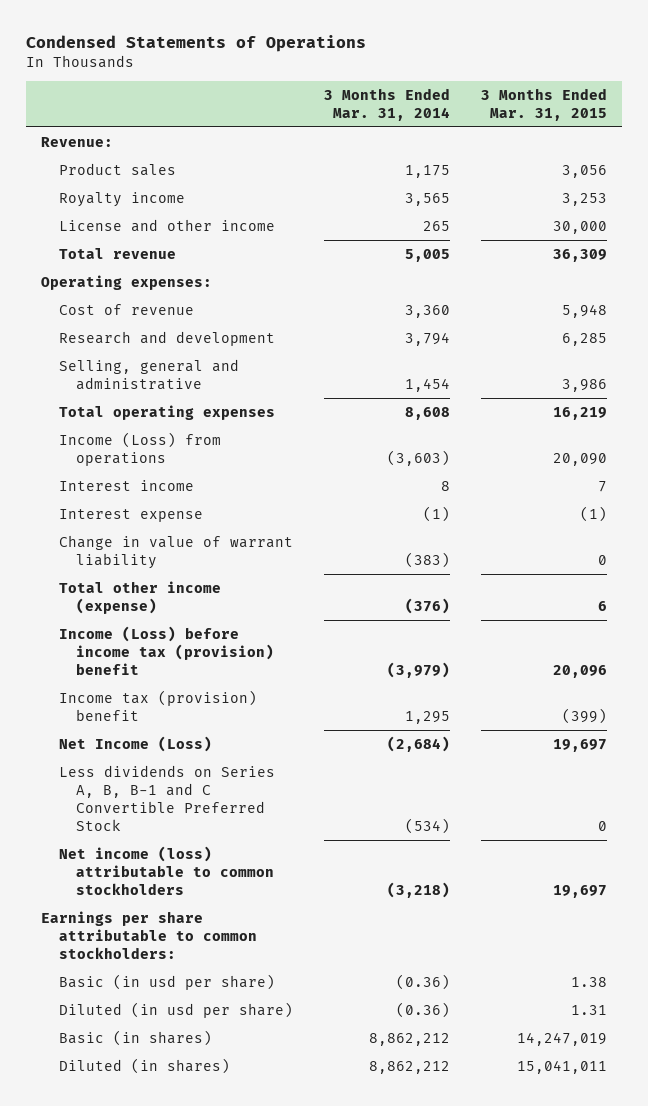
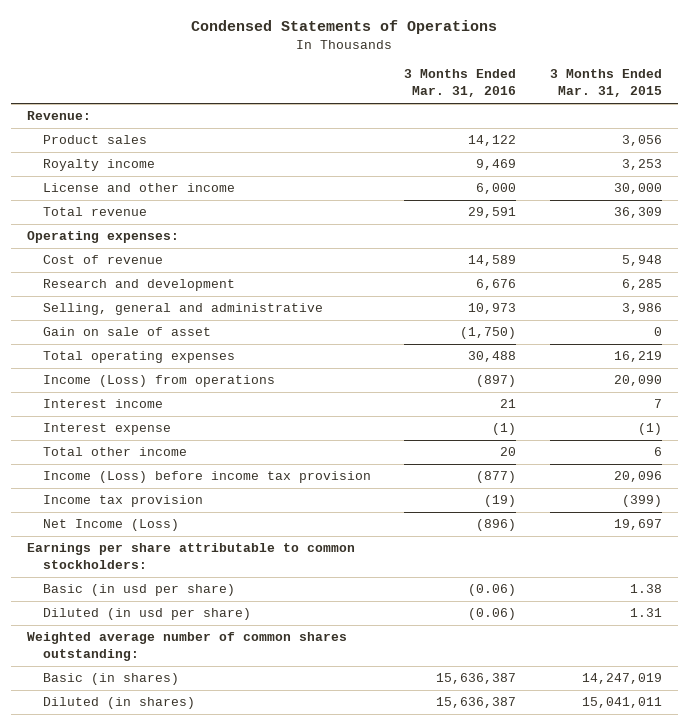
[323,87,450,121] 3 Months Ended Mar. 31, 2014 -> none
none -> [404,69,517,98] 3 Months Ended Mar. 31, 2016
none -> [43,327,212,337] Gain on sale of asset
[58,534,293,569] Change in value of warrant liability -> none
[58,580,221,614] Total other income (expense) -> [43,447,188,457] Total other income
[58,625,275,676] Income (Loss) before income tax (provision) benefit -> [43,471,372,484] Income (Loss) before income tax provision
[58,689,257,721] Income tax (provision) benefit -> [43,495,204,508] Income tax provision
[58,764,275,832] Less dividends on Series A, B, B-1 and C Convertible Preferred Stock -> none
[58,845,275,896] Net income (loss) attributable to common stockholders -> none
none -> [27,632,348,662] Weighted average number of common shares outstanding:

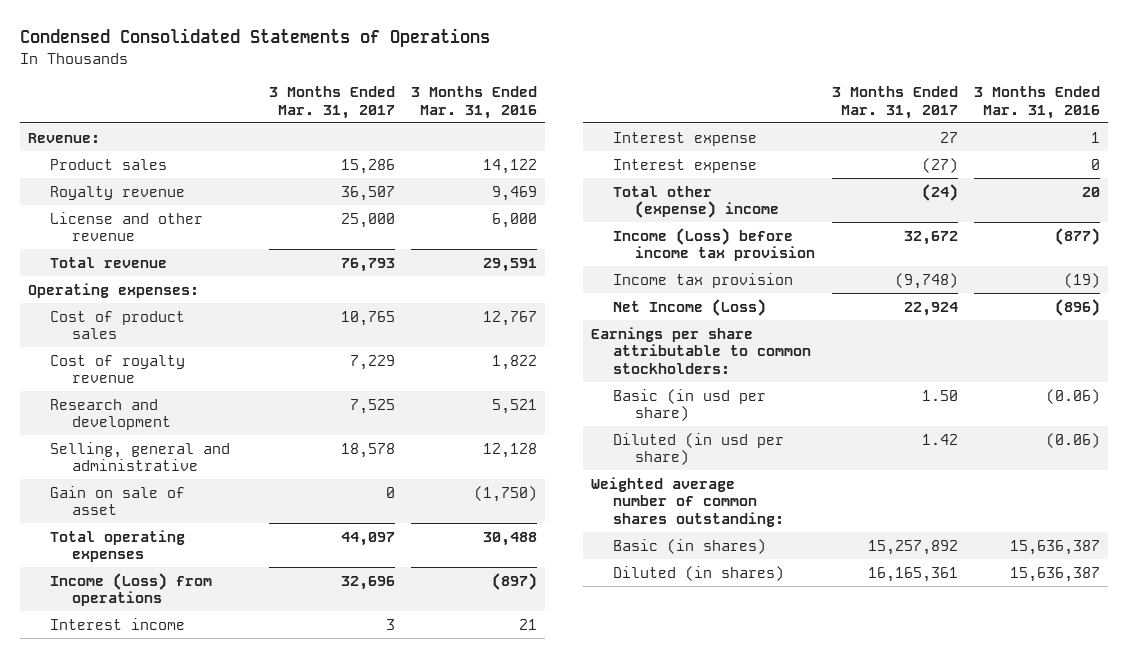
[191,20,498,35] Condensed Statements of Operations -> [20,28,491,48] Condensed Consolidated Statements of Operations
[549,69,662,98] 3 Months Ended Mar. 31, 2015 -> none
none -> [268,86,395,119] 3 Months Ended Mar. 31, 2017
[43,159,156,172] Royalty income -> [50,185,186,200] Royalty revenue
[43,183,236,193] License and other income -> [50,211,204,242] License and other revenue
none -> [50,310,186,340] Cost of product sales
[43,255,164,265] Cost of revenue -> [50,354,186,384] Cost of royalty revenue
[468,255,517,267] 14,589 -> [492,354,538,370] 1,822
[476,279,517,291] 6,676 -> [492,398,538,414] 5,521
[468,303,517,315] 10,973 -> [483,442,538,458] 12,128
[492,423,517,436] (1) -> [1090,131,1100,143] 1
none -> [613,158,758,173] Interest expense
[43,447,188,457] Total other income -> [613,185,780,219] Total other (expense) income

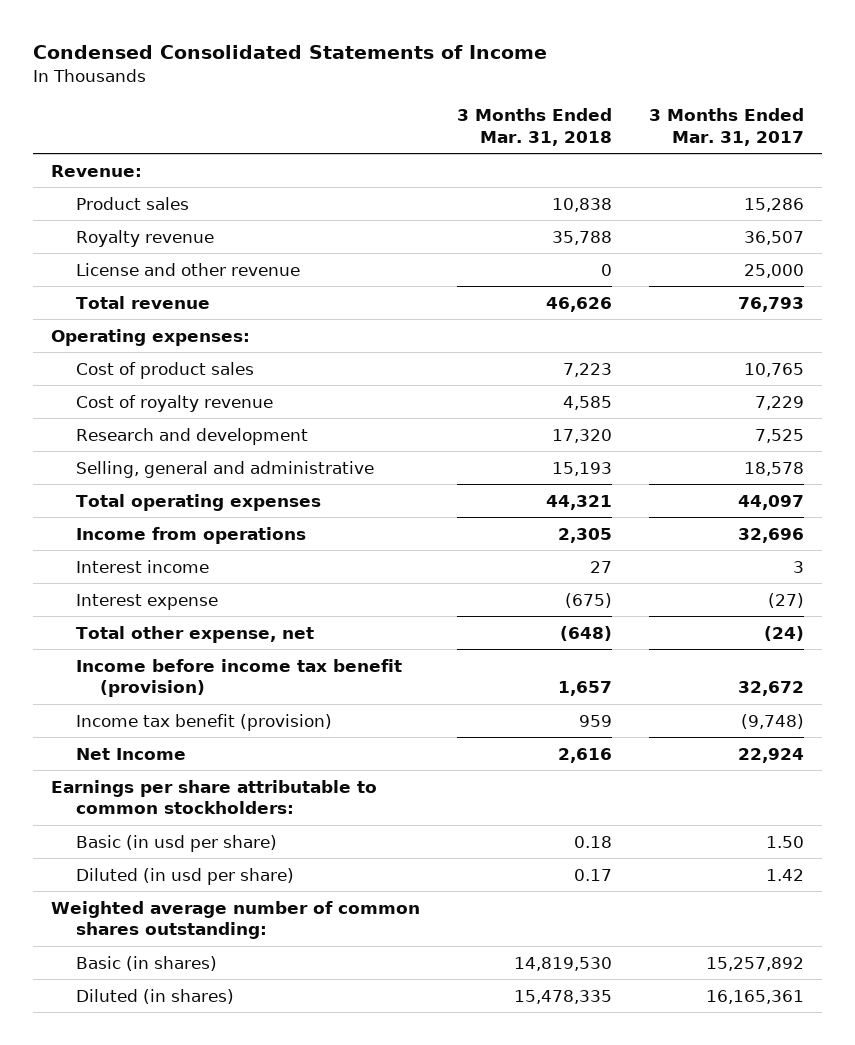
[20,28,491,48] Condensed Consolidated Statements of Operations -> [33,45,548,60] Condensed Consolidated Statements of Income
[411,86,538,119] 3 Months Ended Mar. 31, 2016 -> none
none -> [457,108,613,146] 3 Months Ended Mar. 31, 2018
[50,485,186,516] Gain on sale of asset -> none
[50,572,213,607] Income (Loss) from operations -> [75,526,306,544] Income from operations
[613,131,758,146] Interest expense -> none
[613,185,780,219] Total other (expense) income -> [75,625,314,643] Total other expense, net
[613,227,816,262] Income (Loss) before income tax provision -> [75,658,402,698] Income before income tax benefit (provision)
[613,272,794,288] Income tax provision -> [75,713,332,731] Income tax benefit (provision)
[613,298,767,316] Net Income (Loss) -> [75,747,186,760] Net Income

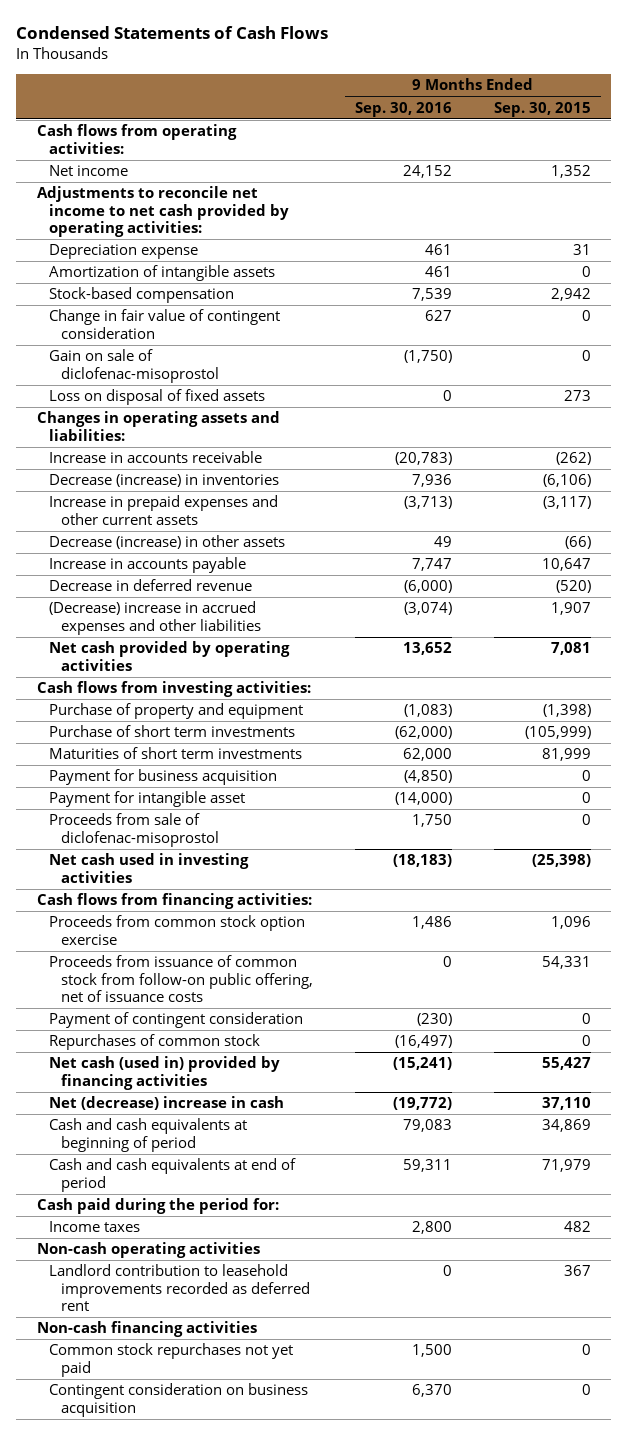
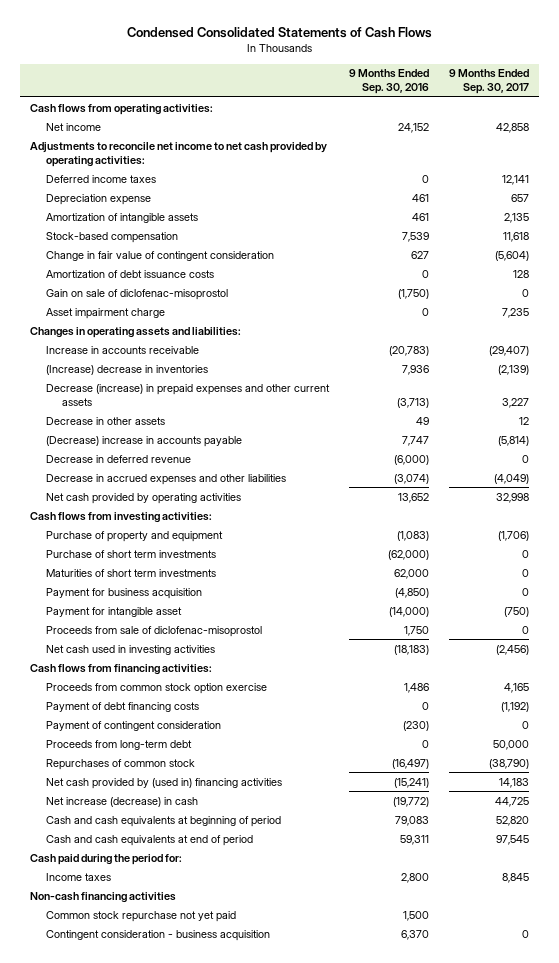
[16,26,329,40] Condensed Statements of Cash Flows -> [126,27,432,39] Condensed Consolidated Statements of Cash Flows
[493,101,591,117] Sep. 30, 2015 -> none
none -> [449,69,530,95] 9 Months Ended Sep. 30, 2017
none -> [46,174,157,183] Deferred income taxes
none -> [46,269,215,278] Amortization of debt issuance costs
[49,389,266,406] Loss on disposal of fixed assets -> none
none -> [46,307,166,319] Asset impairment charge
[49,474,280,488] Decrease (increase) in inventories -> [46,364,209,375] (Increase) decrease in inventories
[49,495,279,525] Increase in prepaid expenses and other current assets -> [46,383,331,406] Decrease (increase) in prepaid expenses and other current assets
[49,535,286,550] Decrease (increase) in other assets -> [46,416,166,425] Decrease in other assets
[49,557,247,574] Increase in accounts payable -> [46,435,243,447] (Decrease) increase in accounts payable
[49,601,262,635] (Decrease) increase in accrued expenses and other liabilities -> [46,473,287,485] Decrease in accrued expenses and other liabilities
[49,955,314,1003] Proceeds from issuance of common stock from follow-on public offering, net of issuance costs -> none
none -> [46,701,200,712] Payment of debt financing costs
none -> [46,739,193,750] Proceeds from long-term debt
[49,1056,281,1090] Net cash (used in) provided by financing activities -> [46,777,283,789] Net cash provided by (used in) financing activities
[49,1096,285,1111] Net (decrease) increase in cash -> [46,796,199,807] Net increase (decrease) in cash
[36,1242,260,1259] Non-cash operating activities -> none
[49,1264,311,1312] Landlord contribution to leasehold improvements recorded as deferred rent -> none
[49,1343,294,1377] Common stock repurchases not yet paid -> [46,910,237,922] Common stock repurchase not yet paid
[49,1383,309,1417] Contingent consideration on business acquisition -> [46,929,271,941] Contingent consideration - business acquisition

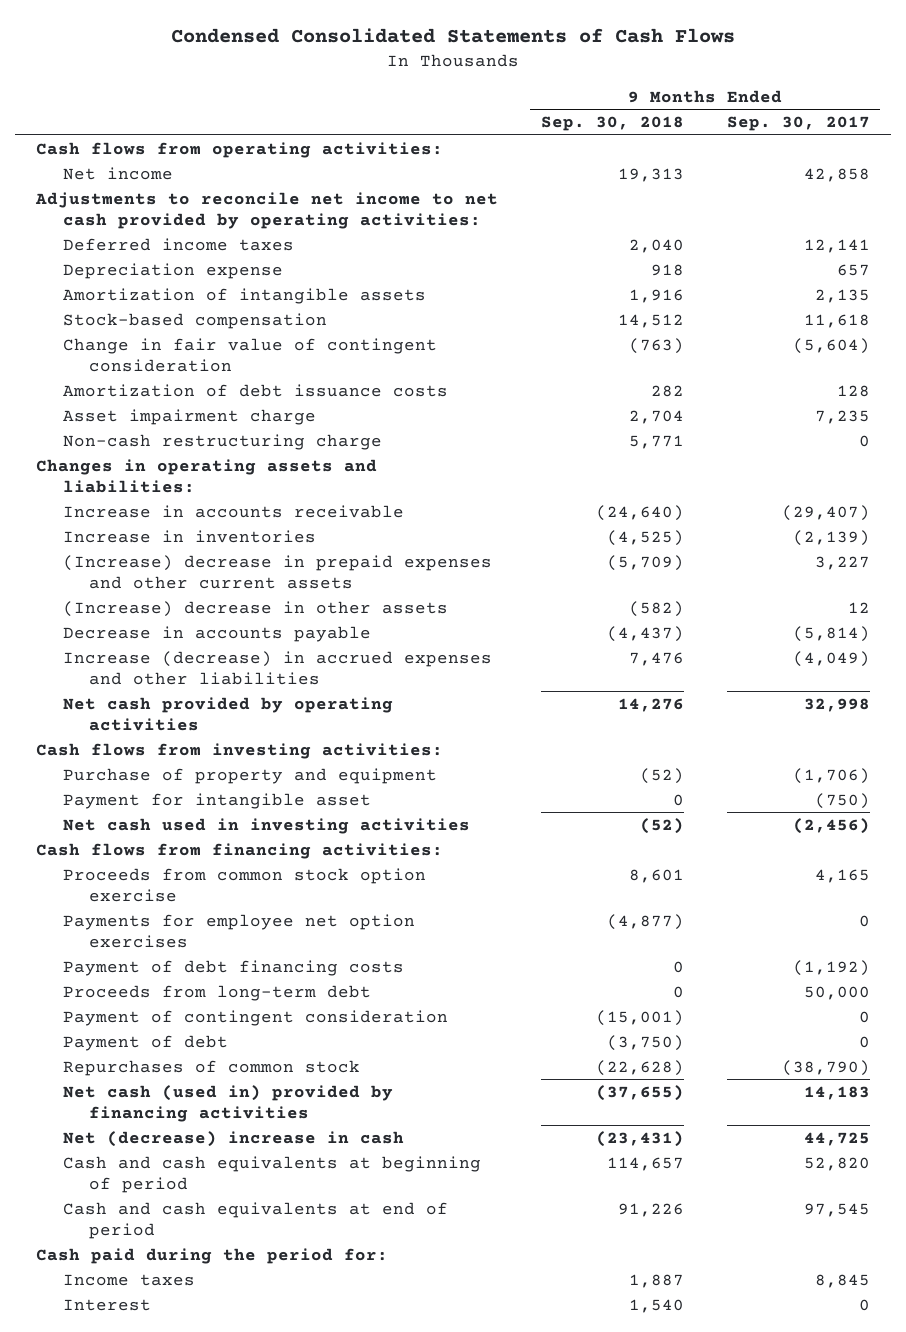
[349,69,430,95] 9 Months Ended Sep. 30, 2016 -> none
none -> [540,116,684,132] Sep. 30, 2018
[46,288,229,300] Gain on sale of diclofenac-misoprostol -> none
none -> [62,433,382,450] Non-cash restructuring charge
[46,454,192,463] Decrease in deferred revenue -> none
[46,364,209,375] (Increase) decrease in inventories -> [62,529,316,543] Increase in inventories
[46,383,331,406] Decrease (increase) in prepaid expenses and other current assets -> [62,554,492,589] (Increase) decrease in prepaid expenses and other current assets
[46,416,166,425] Decrease in other assets -> [62,600,448,617] (Increase) decrease in other assets
[46,435,243,447] (Decrease) increase in accounts payable -> [62,625,371,642] Decrease in accounts payable
[46,473,287,485] Decrease in accrued expenses and other liabilities -> [62,650,492,685] Increase (decrease) in accrued expenses and other liabilities
[46,549,217,558] Purchase of short term investments -> none
[46,568,217,577] Maturities of short term investments -> none
[46,587,203,599] Payment for business acquisition -> none
[46,625,263,637] Proceeds from sale of diclofenac-misoprostol -> none
none -> [62,913,415,948] Payments for employee net option exercises
[46,720,222,731] Payment of contingent consideration -> [62,1009,448,1026] Payment of contingent consideration
none -> [62,1034,228,1051] Payment of debt
[46,777,283,789] Net cash provided by (used in) financing activities -> [62,1084,393,1122] Net cash (used in) provided by financing activities
[46,796,199,807] Net increase (decrease) in cash -> [62,1130,404,1147] Net (decrease) increase in cash
[30,891,177,903] Non-cash financing activities -> none
[46,910,237,922] Common stock repurchase not yet paid -> none
[46,929,271,941] Contingent consideration - business acquisition -> none
none -> [62,1298,151,1311] Interest

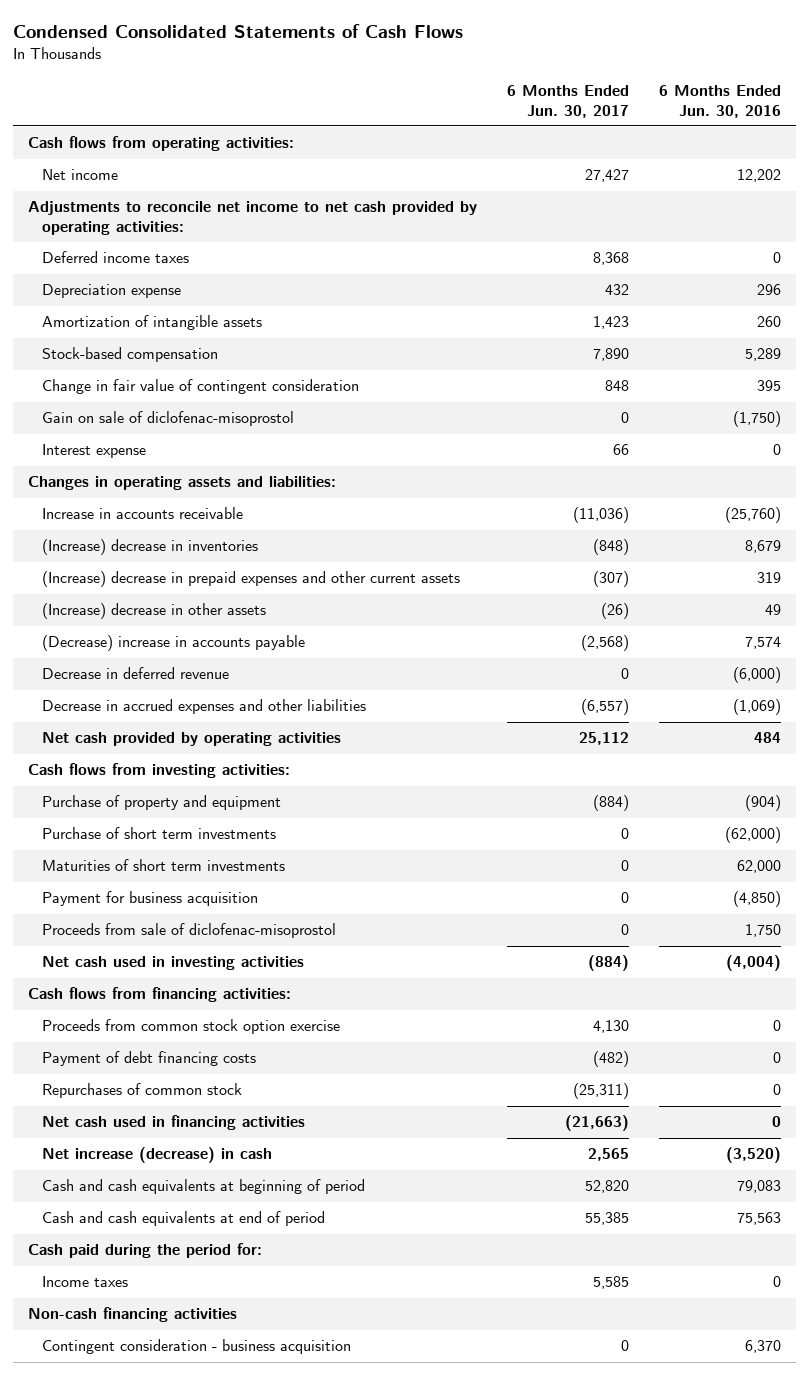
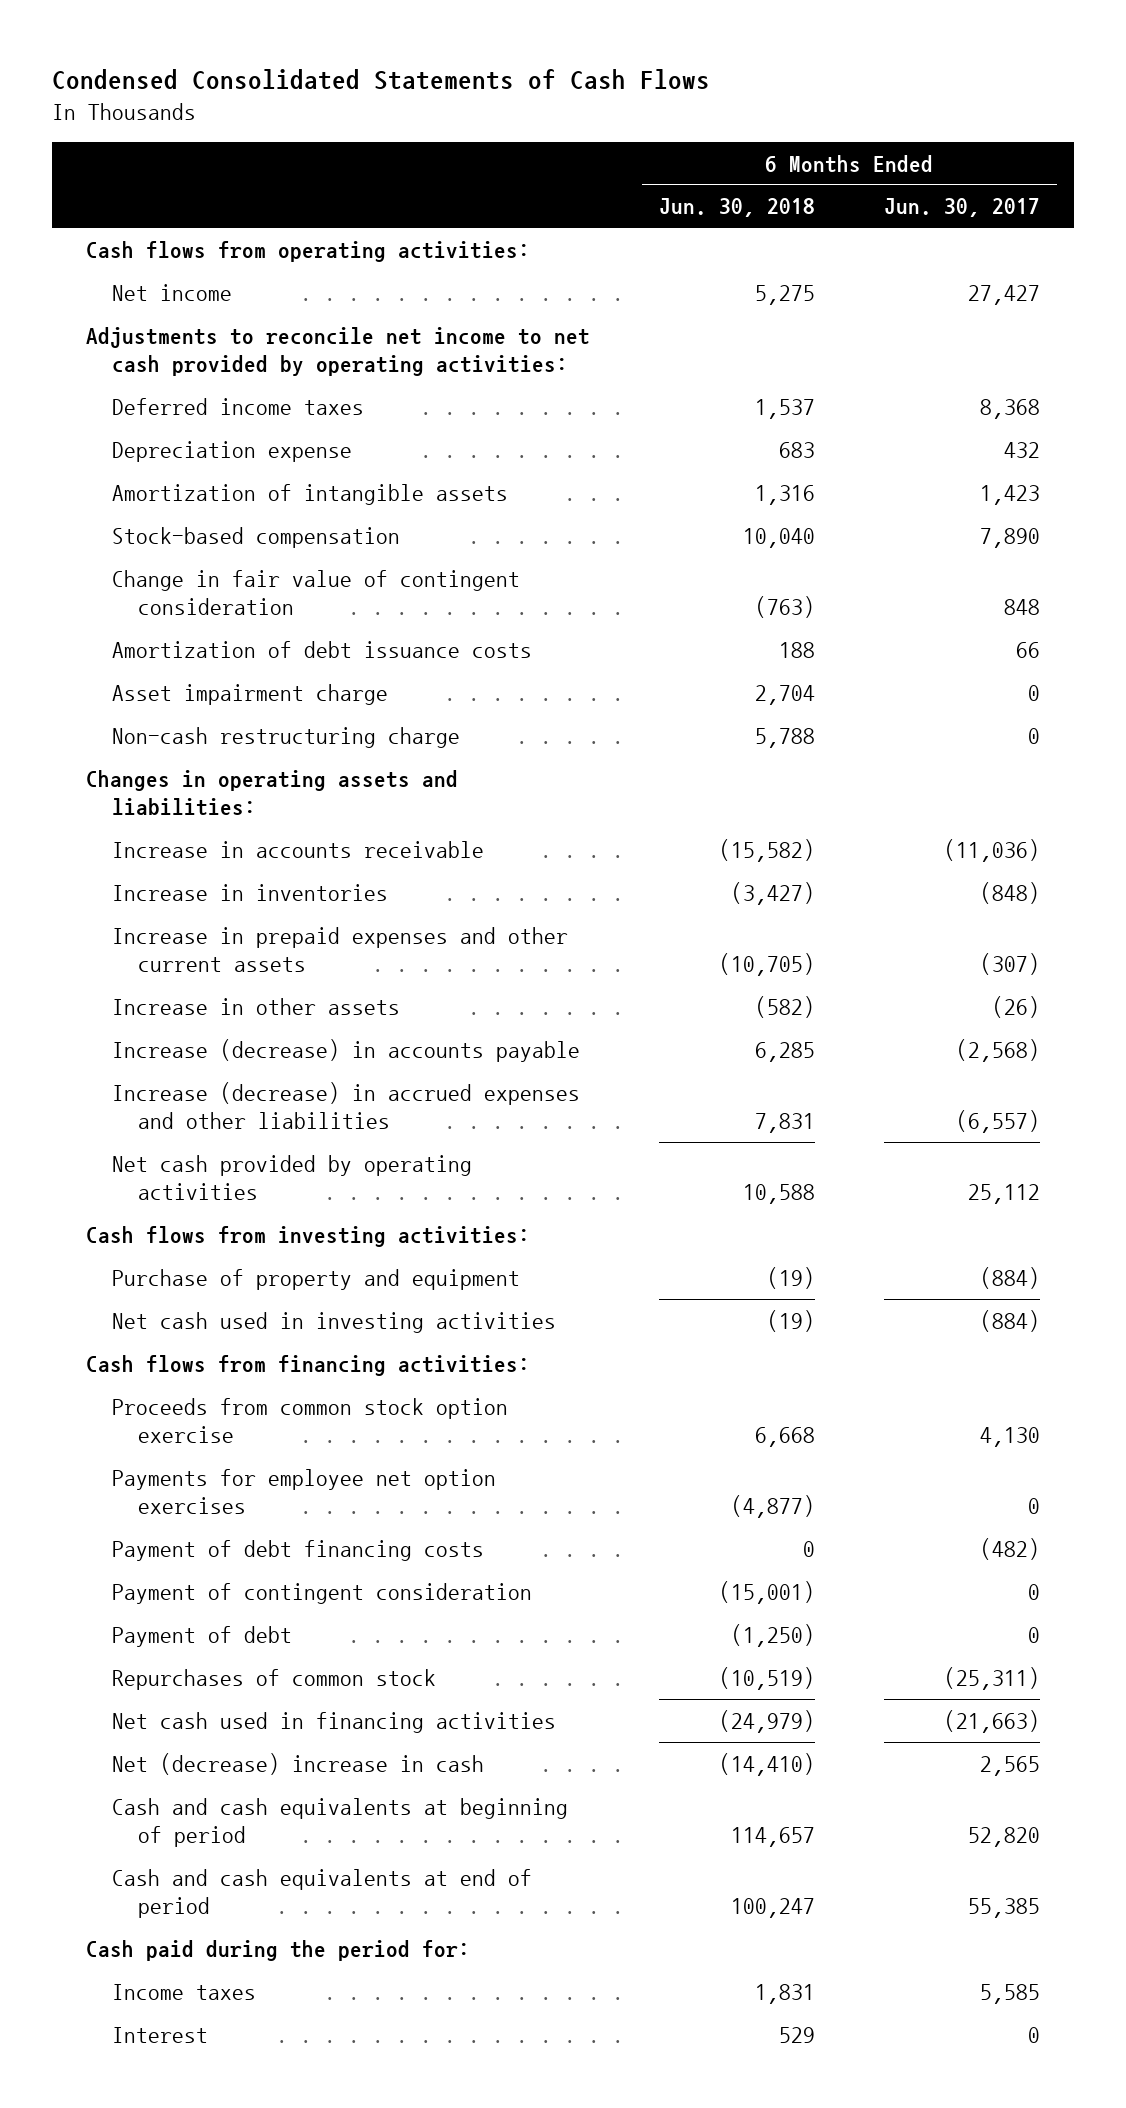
[659,85,782,118] 6 Months Ended Jun. 30, 2016 -> none
none -> [658,198,815,218] Jun. 30, 2018
[42,411,295,427] Gain on sale of diclofenac-misoprostol -> none
[42,444,147,459] Interest expense -> none
none -> [112,640,533,658] Amortization of debt issuance costs
none -> [112,683,389,705] Asset impairment charge
none -> [112,726,461,748] Non-cash restructuring charge
[42,667,230,680] Decrease in deferred revenue -> none
[42,539,259,556] (Increase) decrease in inventories -> [112,883,389,901] Increase in inventories
[42,571,461,588] (Increase) decrease in prepaid expenses and other current assets -> [112,926,569,972] Increase in prepaid expenses and other current assets
[42,603,267,620] (Increase) decrease in other assets -> [112,997,401,1015] Increase in other assets
[42,635,306,652] (Decrease) increase in accounts payable -> [112,1038,581,1062] Increase (decrease) in accounts payable
[42,699,367,715] Decrease in accrued expenses and other liabilities -> [112,1081,581,1129] Increase (decrease) in accrued expenses and other liabilities
[42,827,277,840] Purchase of short term investments -> none
[42,859,286,872] Maturities of short term investments -> none
[42,891,259,907] Payment for business acquisition -> none
[42,923,337,939] Proceeds from sale of diclofenac-misoprostol -> none
none -> [112,1468,497,1514] Payments for employee net option exercises
none -> [112,1582,533,1604] Payment of contingent consideration
none -> [112,1625,293,1647] Payment of debt
[42,1147,273,1164] Net increase (decrease) in cash -> [112,1752,485,1775] Net (decrease) increase in cash
[27,1307,237,1323] Non-cash financing activities -> none
[42,1339,352,1355] Contingent consideration - business acquisition -> none
none -> [112,2026,209,2043] Interest

